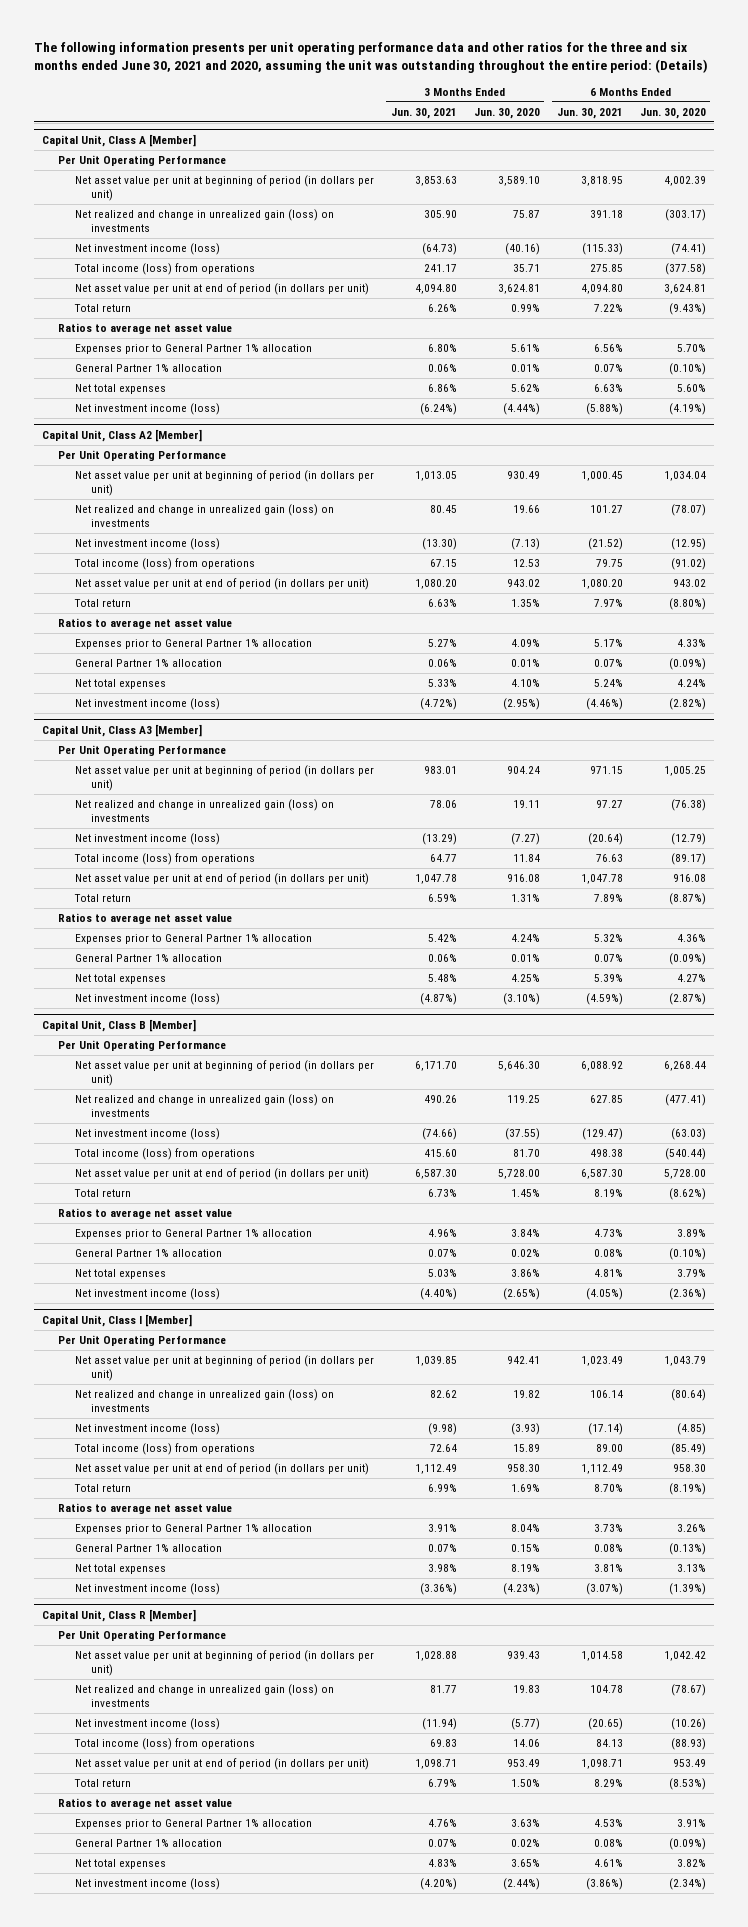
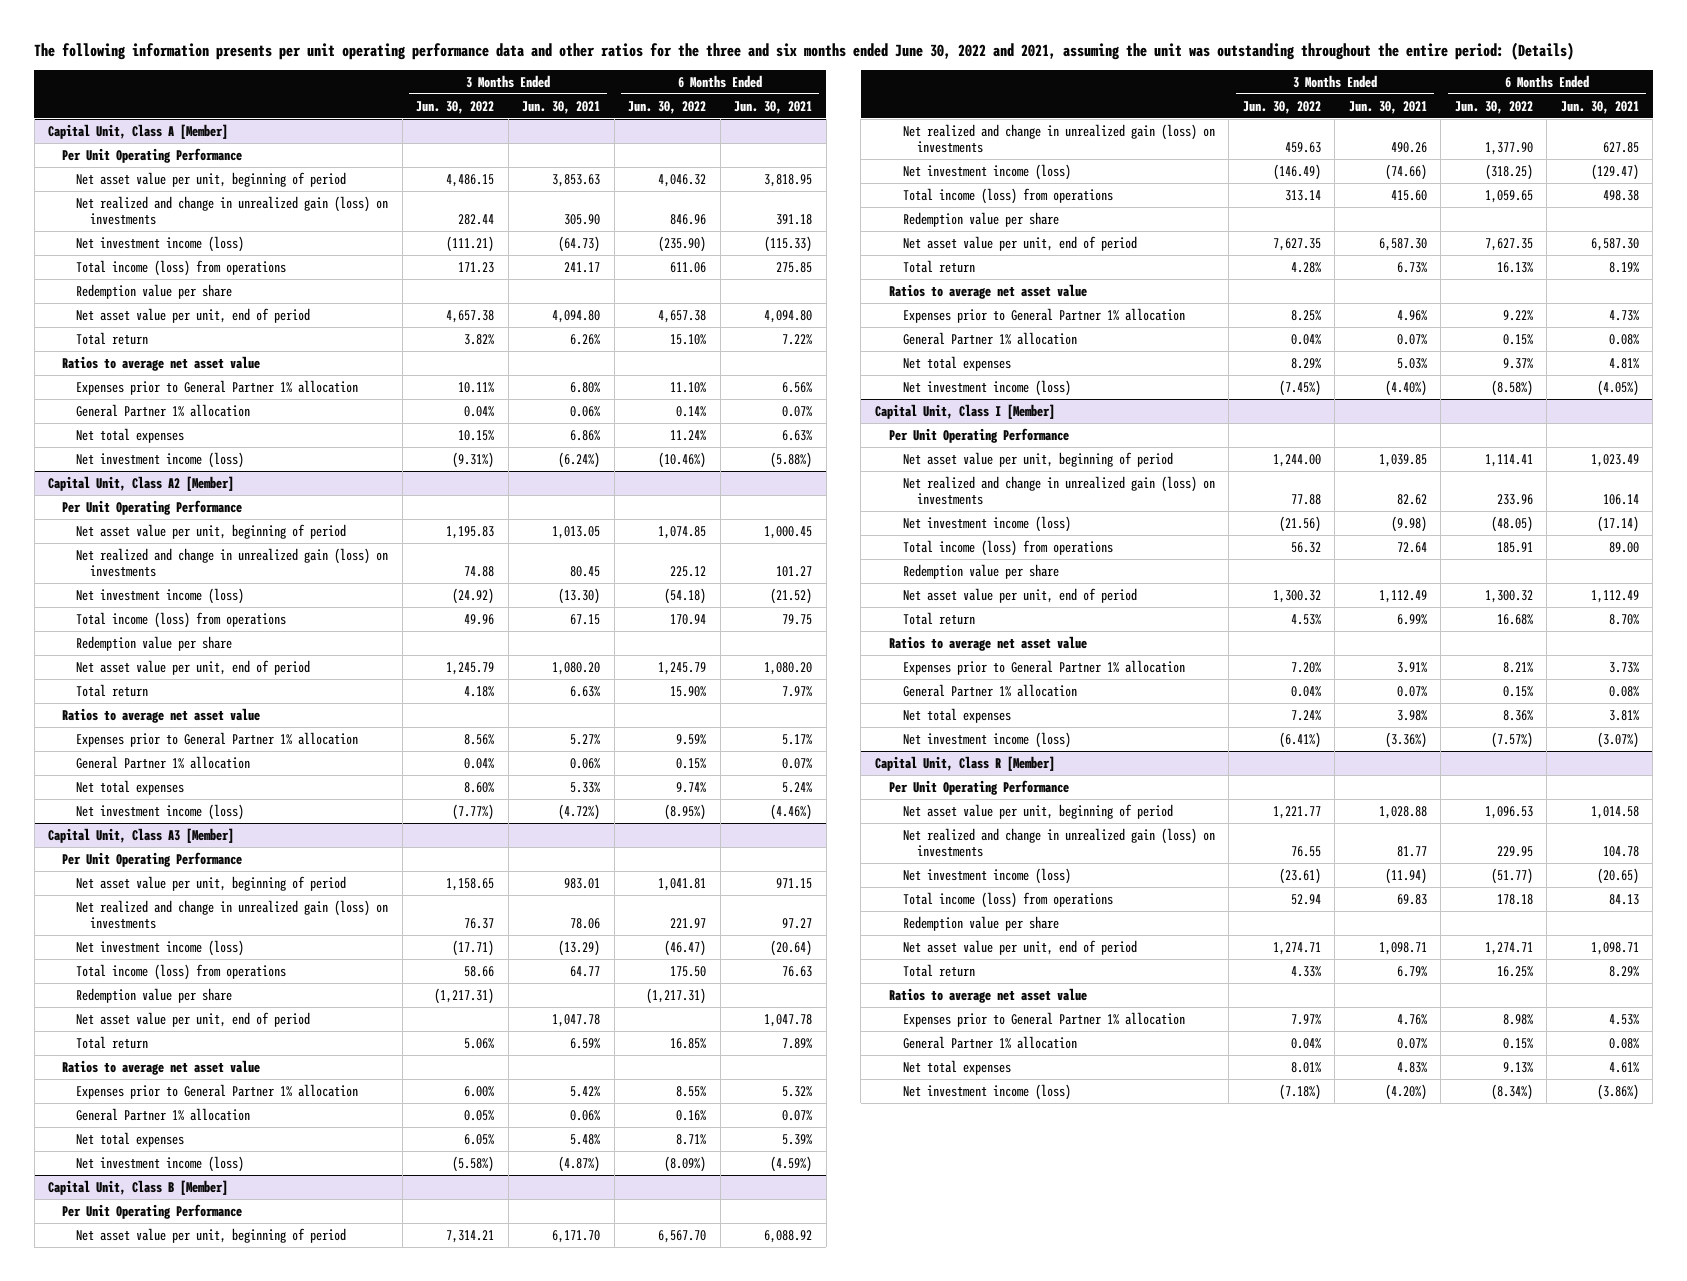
[33,41,708,74] The following information presents per unit operating performance data and other ratios for the three and six months ended June 30, 2021 and 2020, assuming the unit was outstanding throughout the entire period: (Details) -> [34,42,1575,61] The following information presents per unit operating performance data and other ratios for the three and six months ended June 30, 2022 and 2021, assuming the unit was outstanding throughout the entire period: (Details)
[473,107,540,119] Jun. 30, 2020 -> none
[639,107,706,119] Jun. 30, 2020 -> none
none -> [416,100,495,114] Jun. 30, 2022
none -> [628,100,707,114] Jun. 30, 2022
[74,175,374,201] Net asset value per unit at beginning of period (in dollars per unit) -> [76,171,347,187] Net asset value per unit, beginning of period
none -> [76,283,233,299] Redemption value per share
[74,283,369,296] Net asset value per unit at end of period (in dollars per unit) -> [76,307,311,323] Net asset value per unit, end of period
[74,470,374,496] Net asset value per unit at beginning of period (in dollars per unit) -> [76,523,347,539] Net asset value per unit, beginning of period
none -> [76,635,233,651] Redemption value per share
[74,578,369,591] Net asset value per unit at end of period (in dollars per unit) -> [76,659,311,675] Net asset value per unit, end of period
[74,765,374,791] Net asset value per unit at beginning of period (in dollars per unit) -> [76,875,347,891] Net asset value per unit, beginning of period
none -> [76,987,233,1003] Redemption value per share
[74,873,369,886] Net asset value per unit at end of period (in dollars per unit) -> [76,1011,311,1027] Net asset value per unit, end of period
[74,1060,374,1086] Net asset value per unit at beginning of period (in dollars per unit) -> [76,1227,347,1243] Net asset value per unit, beginning of period
none -> [902,211,1059,227] Redemption value per share
[74,1168,369,1181] Net asset value per unit at end of period (in dollars per unit) -> [902,235,1137,251] Net asset value per unit, end of period
[74,1355,374,1381] Net asset value per unit at beginning of period (in dollars per unit) -> [902,451,1173,467] Net asset value per unit, beginning of period
none -> [902,563,1059,579] Redemption value per share
[74,1463,369,1476] Net asset value per unit at end of period (in dollars per unit) -> [902,587,1137,603] Net asset value per unit, end of period
[74,1650,374,1676] Net asset value per unit at beginning of period (in dollars per unit) -> [902,803,1173,819] Net asset value per unit, beginning of period
none -> [902,915,1059,931] Redemption value per share
[74,1758,369,1771] Net asset value per unit at end of period (in dollars per unit) -> [902,939,1137,955] Net asset value per unit, end of period

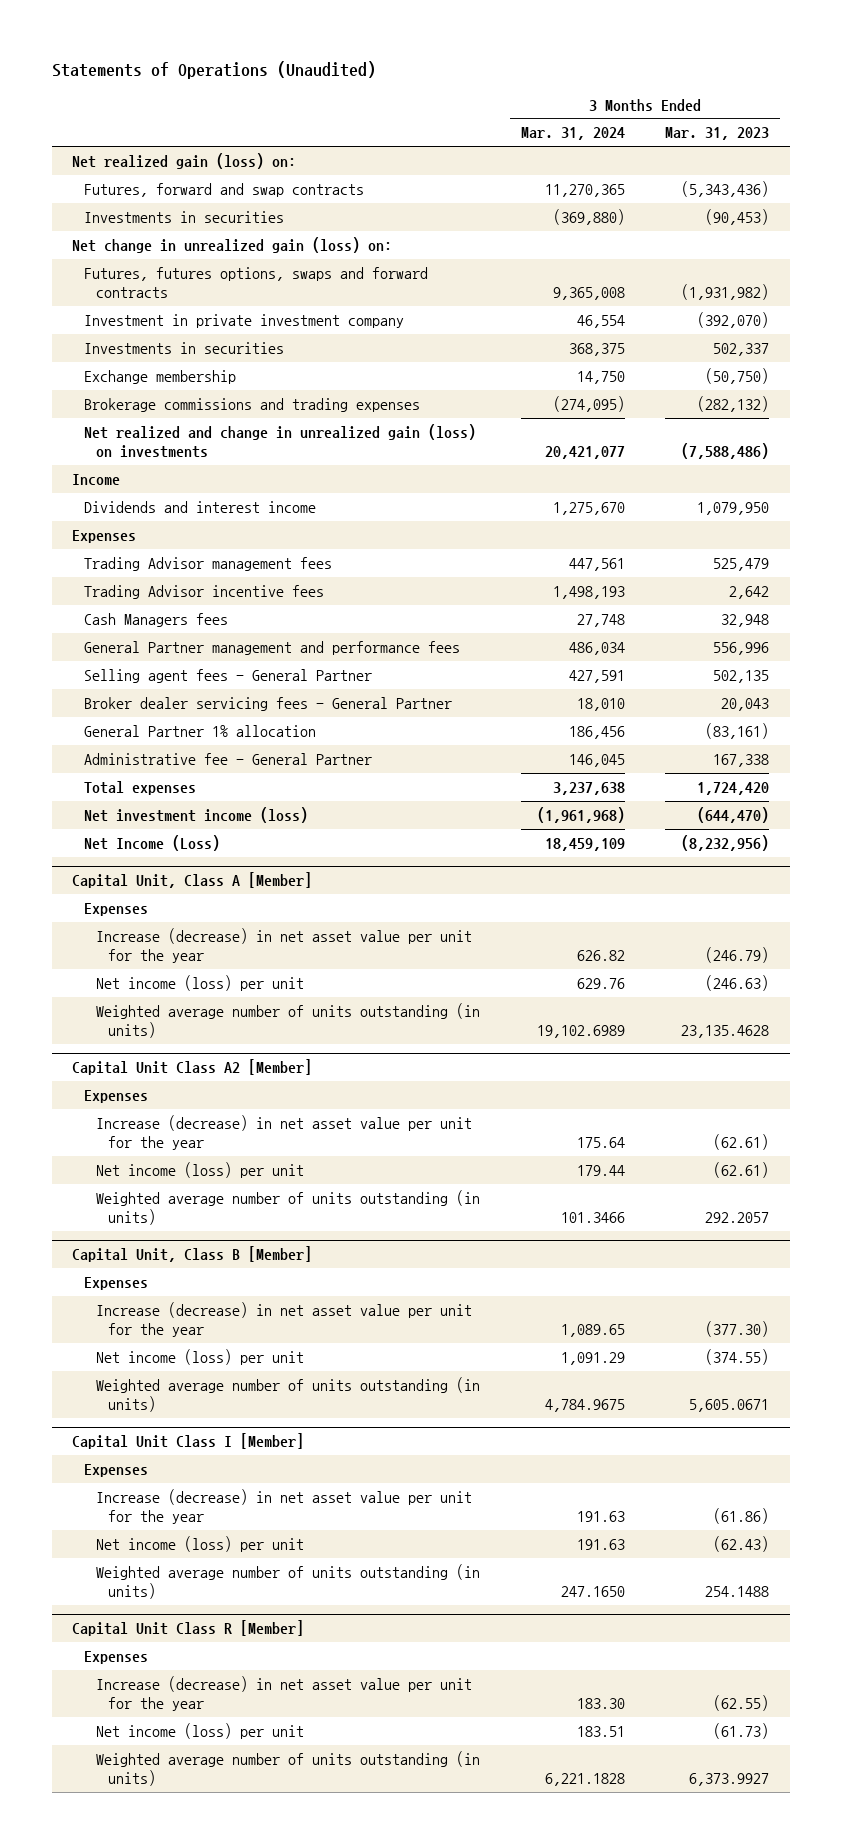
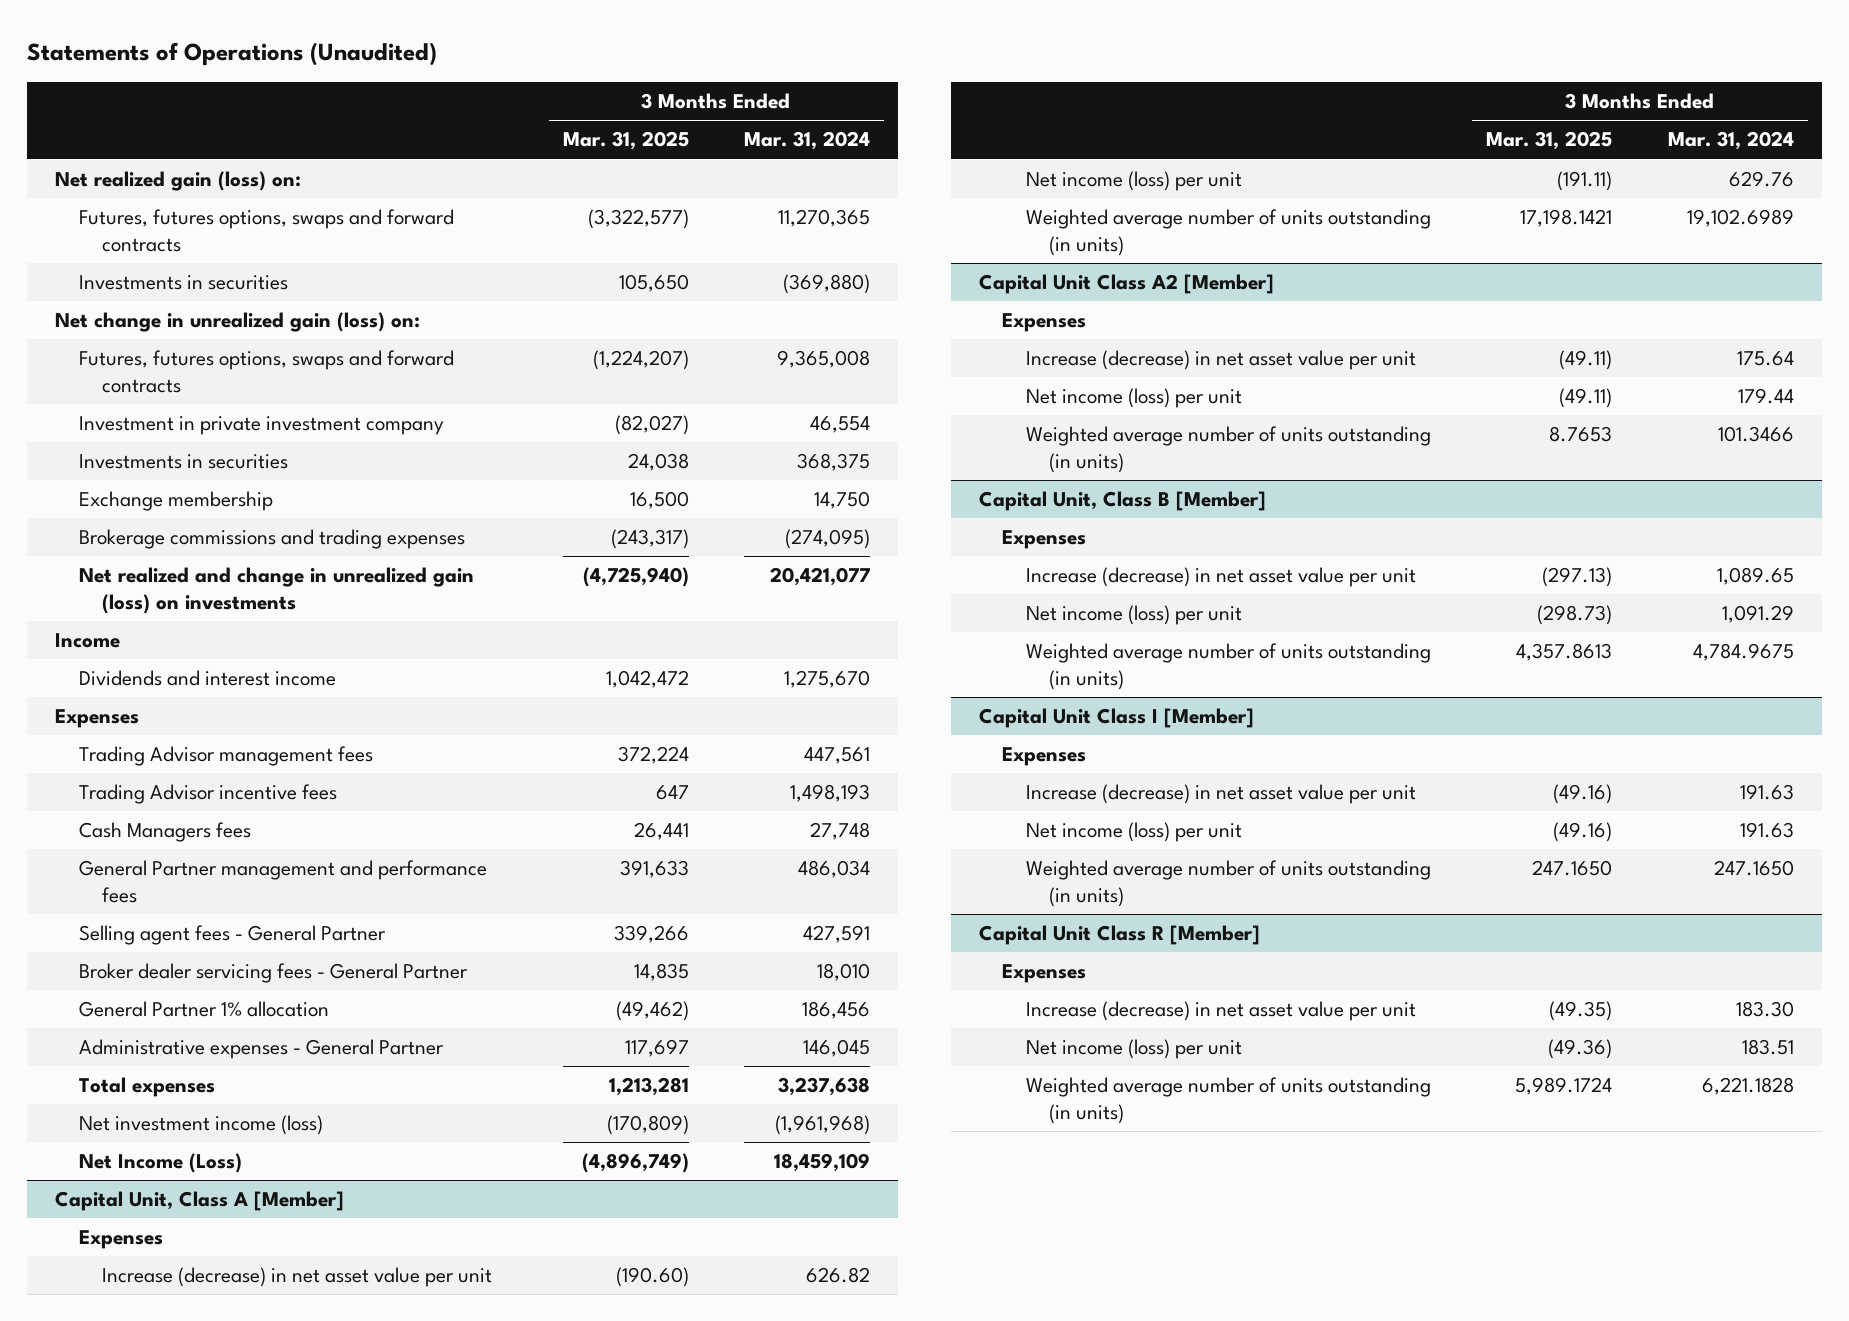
[665,127,770,141] Mar. 31, 2023 -> none
none -> [562,131,689,151] Mar. 31, 2025
[83,182,364,197] Futures, forward and swap contracts -> [78,209,454,252] Futures, futures options, swaps and forward contracts
[83,752,372,765] Administrative fee - General Partner -> [78,1039,444,1060] Administrative expenses - General Partner
[95,927,472,964] Increase (decrease) in net asset value per unit for the year -> [102,1267,493,1288] Increase (decrease) in net asset value per unit
[95,1114,472,1151] Increase (decrease) in net asset value per unit for the year -> [1025,350,1416,371] Increase (decrease) in net asset value per unit
[95,1301,472,1338] Increase (decrease) in net asset value per unit for the year -> [1025,567,1416,588] Increase (decrease) in net asset value per unit
[95,1488,472,1525] Increase (decrease) in net asset value per unit for the year -> [1025,784,1416,805] Increase (decrease) in net asset value per unit
[95,1675,472,1712] Increase (decrease) in net asset value per unit for the year -> [1025,1001,1416,1022] Increase (decrease) in net asset value per unit

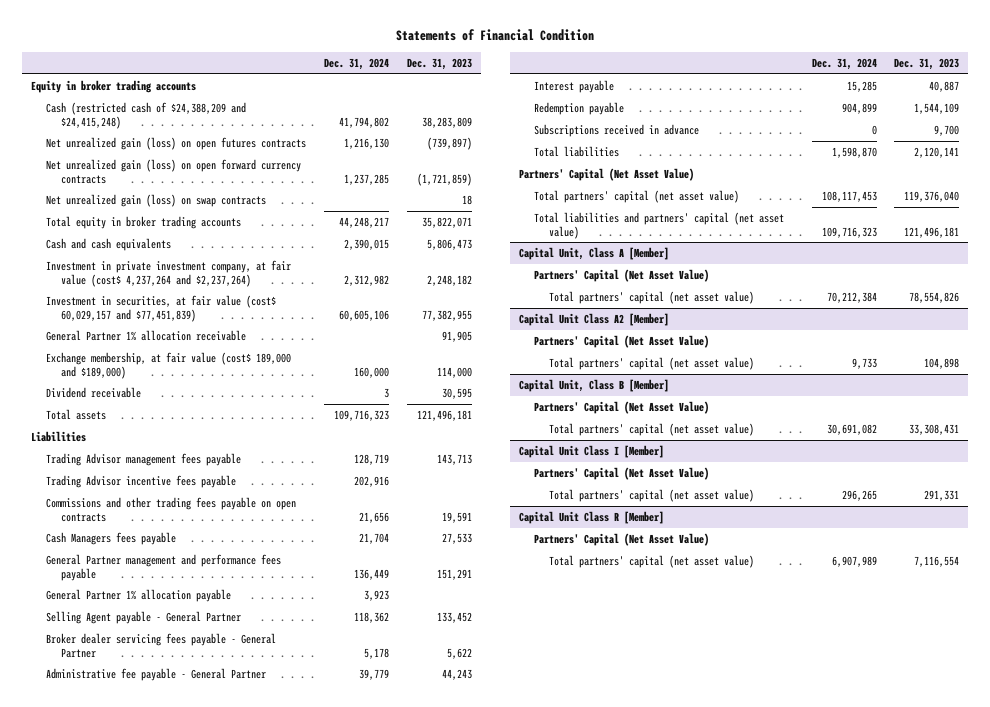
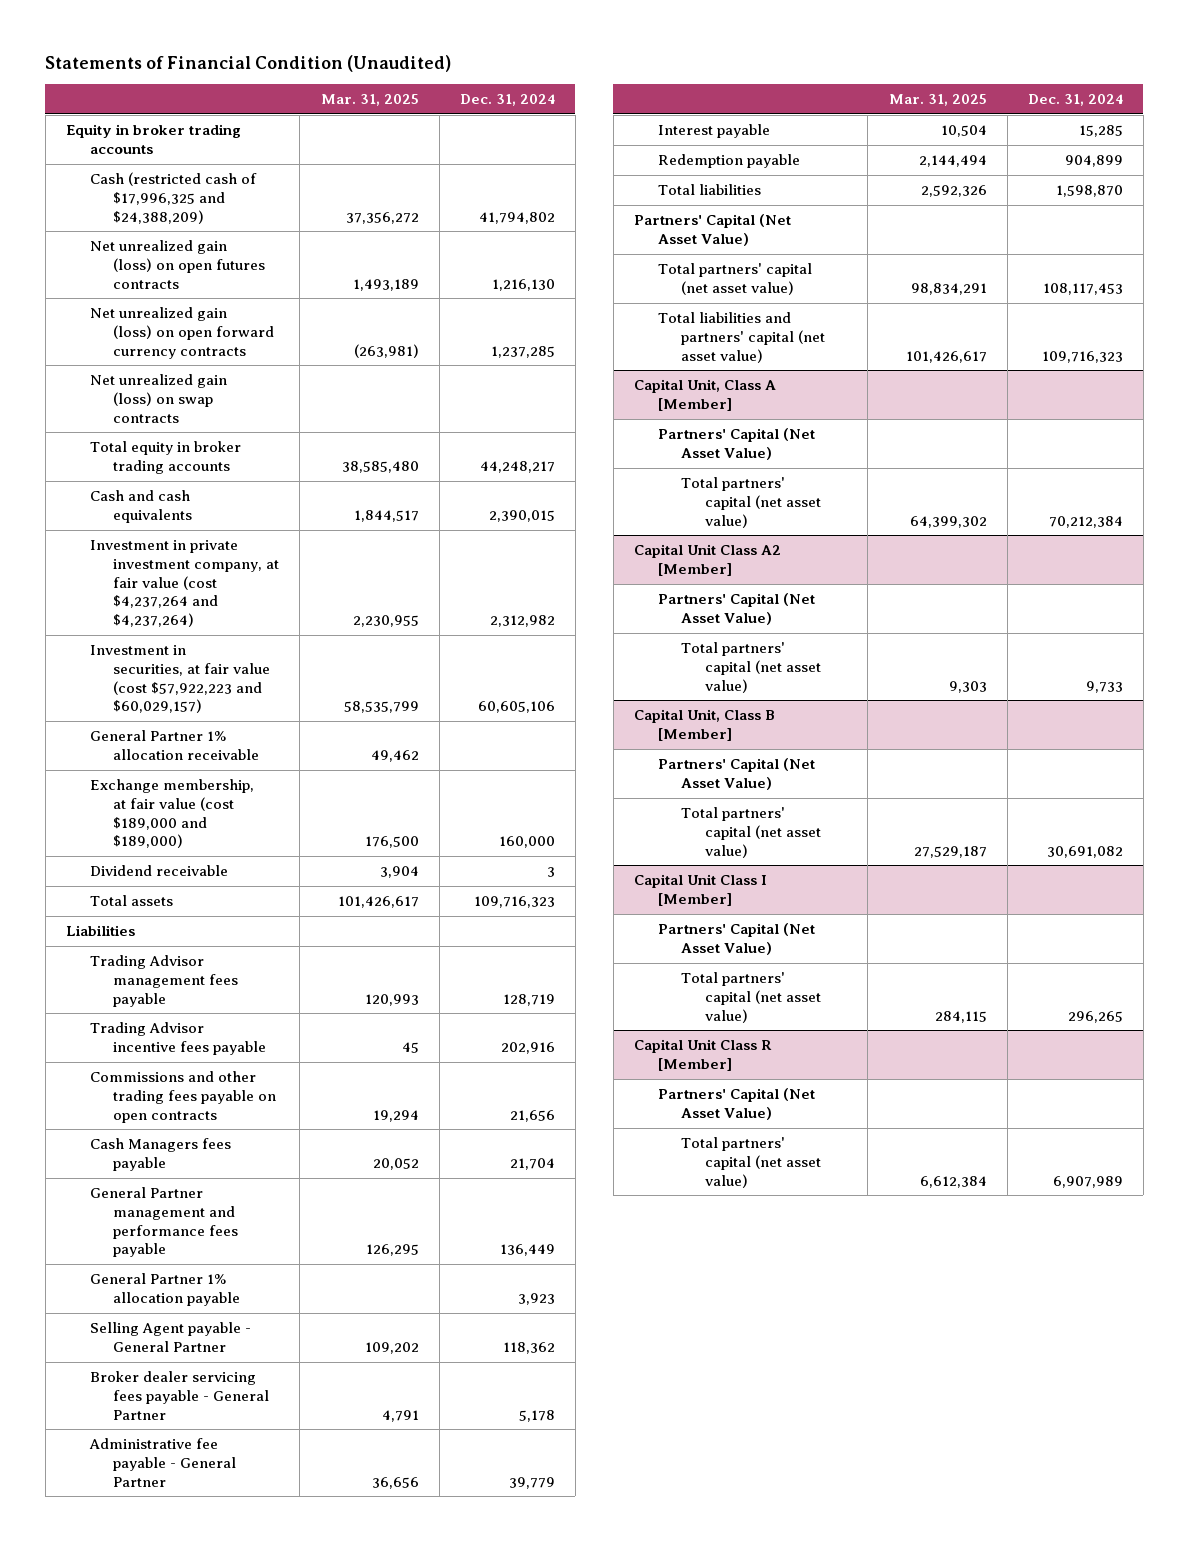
[396,29,595,42] Statements of Financial Condition -> [45,54,452,72] Statements of Financial Condition (Unaudited)
[406,57,472,70] Dec. 31, 2023 -> none
none -> [320,94,419,107] Mar. 31, 2025
[46,101,247,129] Cash (restricted cash of $24,388,209 and $24,415,248) -> [89,172,257,224] Cash (restricted cash of $17,996,325 and $24,388,209)
[46,259,292,287] Investment in private investment company, at fair value (cost$ 4,237,264 and $2,237,264) -> [89,540,280,628] Investment in private investment company, at fair value (cost $4,237,264 and $4,237,264)
[46,294,277,322] Investment in securities, at fair value (cost$ 60,029,157 and $77,451,839) -> [89,645,271,714] Investment in securities, at fair value (cost $57,922,223 and $60,029,157)
[46,351,292,379] Exchange membership, at fair value (cost$ 189,000 and $189,000) -> [89,779,254,849] Exchange membership, at fair value (cost $189,000 and $189,000)
[533,123,699,137] Subscriptions received in advance -> none

